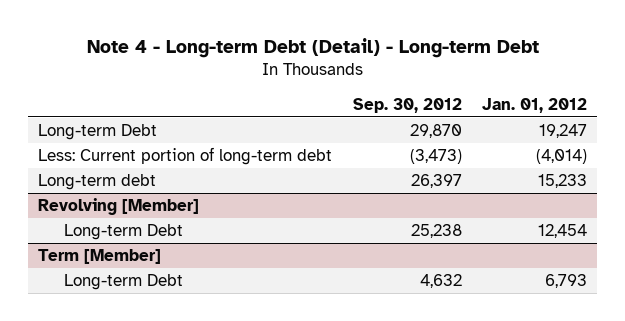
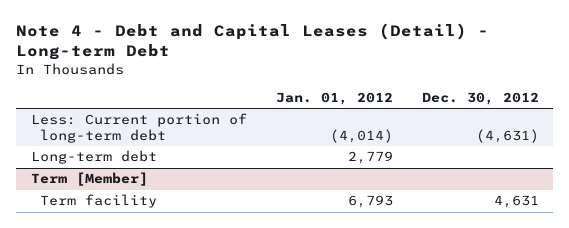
[86,38,539,59] Note 4 - Long-term Debt (Detail) - Long-term Debt -> [16,23,490,61] Note 4 - Debt and Capital Leases (Detail) - Long-term Debt
[352,97,462,113] Sep. 30, 2012 -> none
none -> [421,91,539,105] Dec. 30, 2012
[38,124,158,141] Long-term Debt -> none
[38,198,200,216] Revolving [Member] -> none
[64,224,184,241] Long-term Debt -> none
[537,174,587,189] 15,233 -> [347,151,393,165] 2,779
[64,274,184,291] Long-term Debt -> [40,194,158,209] Term facility

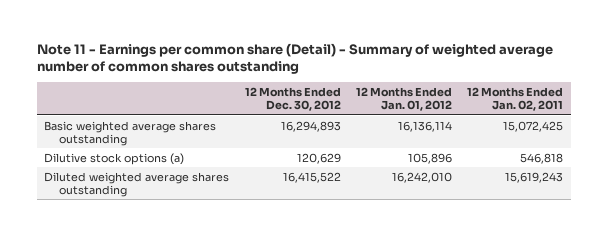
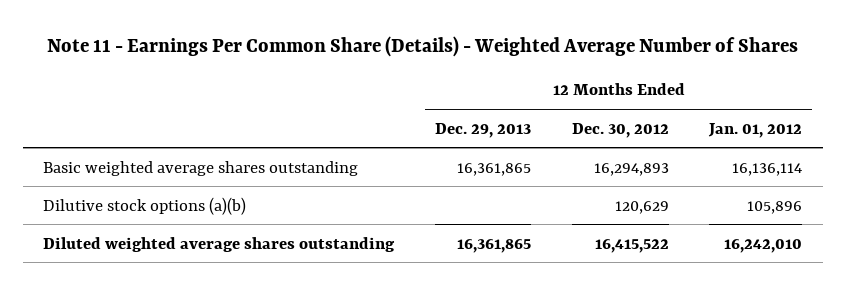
[36,42,553,75] Note 11 - Earnings per common share (Detail) - Summary of weighted average number of common shares outstanding -> [46,35,798,57] Note 11 - Earnings Per Common Share (Details) - Weighted Average Number of Shares
[466,86,563,112] 12 Months Ended Jan. 02, 2011 -> none
none -> [434,122,531,138] Dec. 29, 2013
[44,152,185,165] Dilutive stock options (a) -> [42,196,246,215] Dilutive stock options (a)(b)

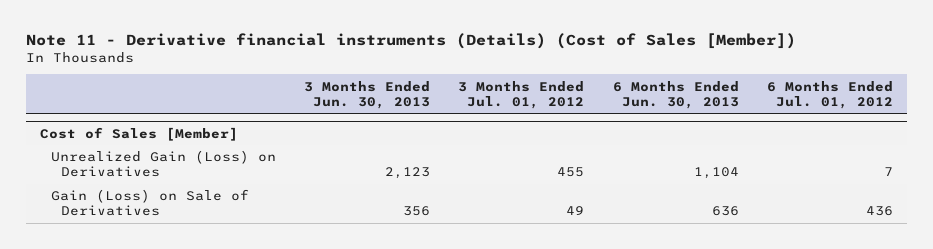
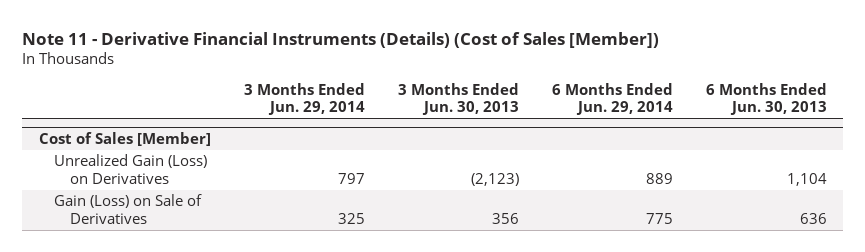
[25,33,796,50] Note 11 - Derivative financial instruments (Details) (Cost of Sales [Member]) -> [22,31,660,48] Note 11 - Derivative Financial Instruments (Details) (Cost of Sales [Member])
[458,80,585,109] 3 Months Ended Jul. 01, 2012 -> none
[766,80,893,109] 6 Months Ended Jul. 01, 2012 -> none
none -> [243,82,365,116] 3 Months Ended Jun. 29, 2014
none -> [551,82,673,116] 6 Months Ended Jun. 29, 2014
[385,167,431,180] 2,123 -> [470,173,519,187] (2,123)

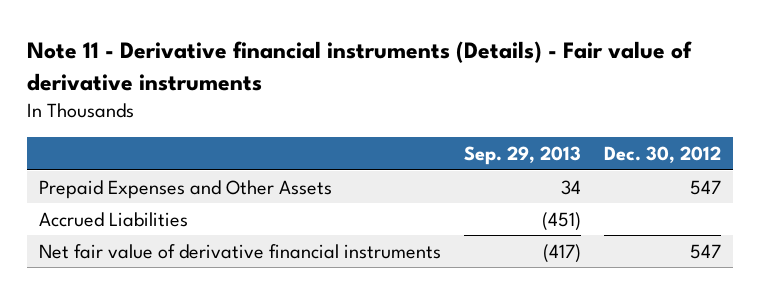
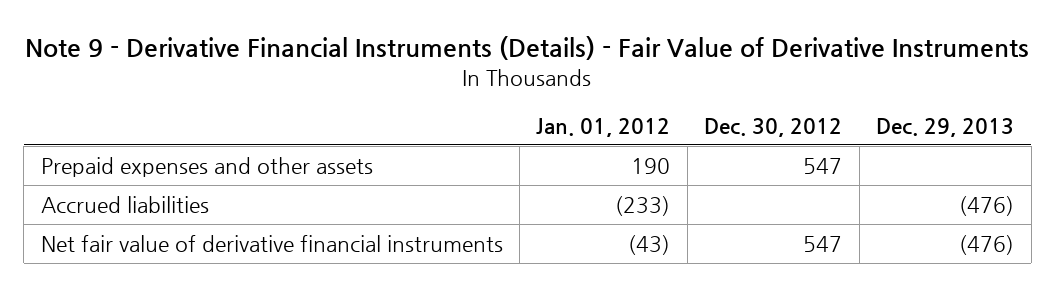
[27,41,693,91] Note 11 - Derivative financial instruments (Details) - Fair value of derivative instruments -> [25,36,1030,61] Note 9 - Derivative Financial Instruments (Details) - Fair Value of Derivative Instruments
[464,146,582,166] Sep. 29, 2013 -> none
none -> [536,117,671,137] Jan. 01, 2012
none -> [876,117,1015,137] Dec. 29, 2013
[38,179,332,199] Prepaid Expenses and Other Assets -> [40,156,373,177] Prepaid expenses and other assets
[38,211,188,227] Accrued Liabilities -> [40,195,209,213] Accrued liabilities

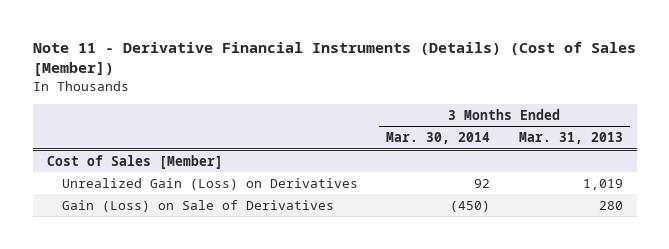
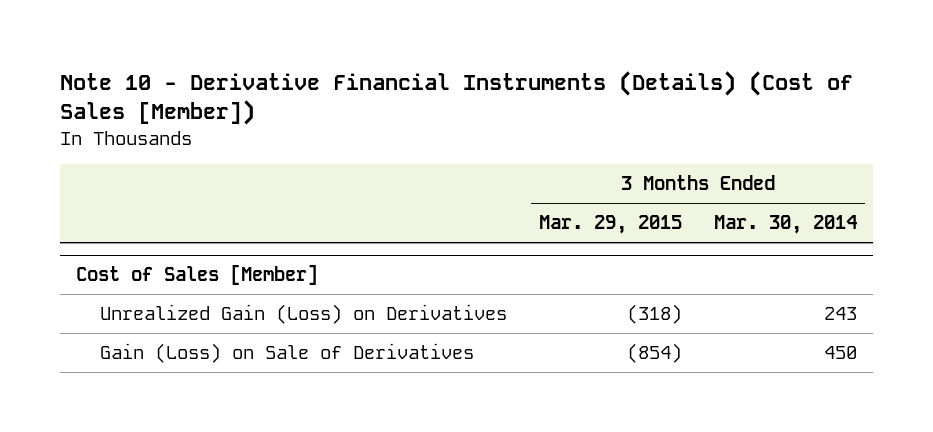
[32,41,636,77] Note 11 - Derivative Financial Instruments (Details) (Cost of Sales [Member]) -> [60,70,854,126] Note 10 - Derivative Financial Instruments (Details) (Cost of Sales [Member])
[518,132,623,145] Mar. 31, 2013 -> none
none -> [539,215,683,235] Mar. 29, 2015
[474,178,491,188] 92 -> [824,307,858,321] 243
[450,200,491,212] (450) -> [824,346,858,360] 450

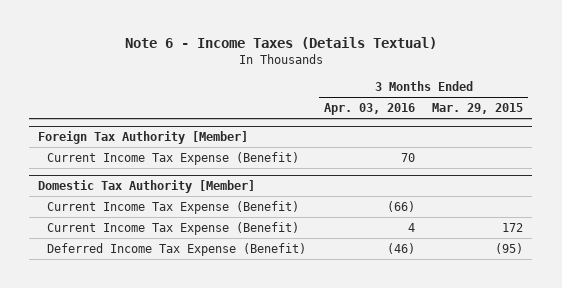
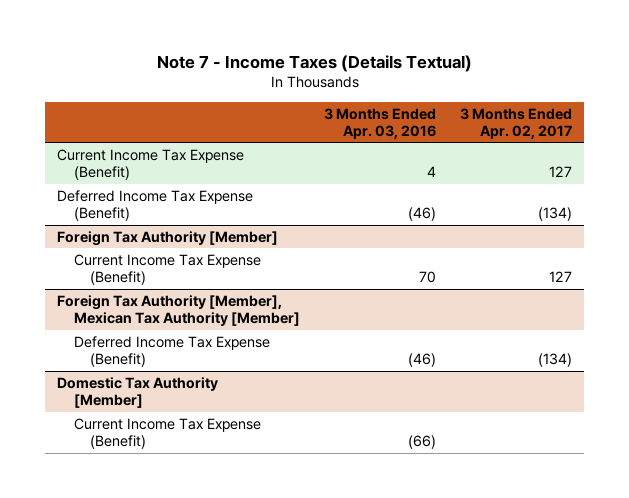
[124,37,437,50] Note 6 - Income Taxes (Details Textual) -> [156,54,472,72] Note 7 - Income Taxes (Details Textual)
[432,102,524,114] Mar. 29, 2015 -> none
none -> [460,107,573,140] 3 Months Ended Apr. 02, 2017
none -> [56,148,244,181] Current Income Tax Expense (Benefit)
none -> [56,189,253,222] Deferred Income Tax Expense (Benefit)
none -> [56,294,300,327] Foreign Tax Authority [Member], Mexican Tax Authority [Member]
none -> [73,335,270,368] Deferred Income Tax Expense (Benefit)
[47,221,300,235] Current Income Tax Expense (Benefit) -> none
[47,242,307,256] Deferred Income Tax Expense (Benefit) -> none

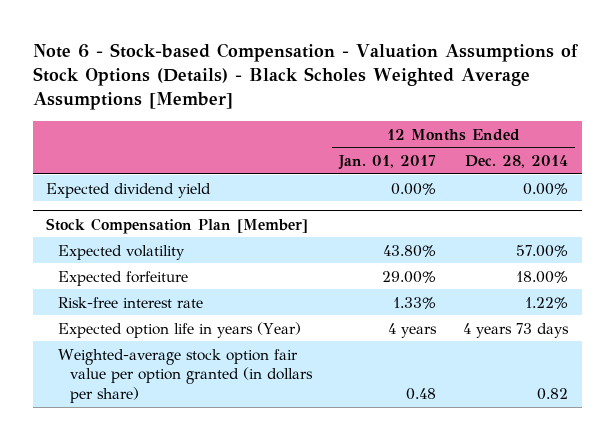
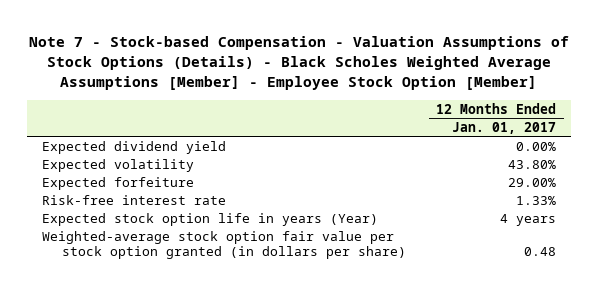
[32,42,579,111] Note 6 - Stock-based Compensation - Valuation Assumptions of Stock Options (Details) - Black Scholes Weighted Average Assumptions [Member] -> [29,36,570,90] Note 7 - Stock-based Compensation - Valuation Assumptions of Stock Options (Details) - Black Scholes Weighted Average Assumptions [Member] - Employee Stock Option [Member]
[465,154,569,168] Dec. 28, 2014 -> none
[46,217,309,234] Stock Compensation Plan [Member] -> none
[58,321,302,338] Expected option life in years (Year) -> [42,212,379,226] Expected stock option life in years (Year)
[58,348,314,404] Weighted-average stock option fair value per option granted (in dollars per share) -> [42,230,407,259] Weighted-average stock option fair value per stock option granted (in dollars per share)

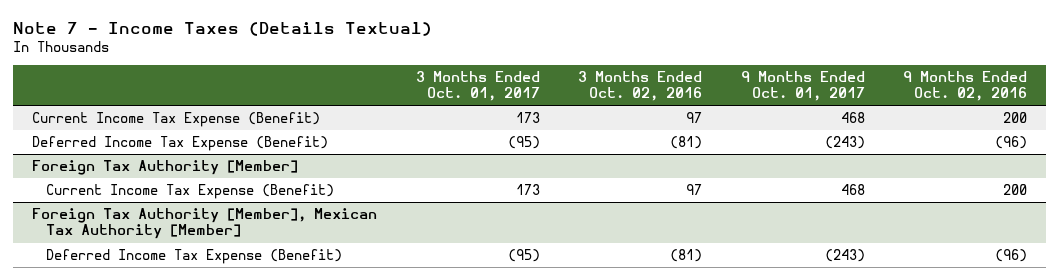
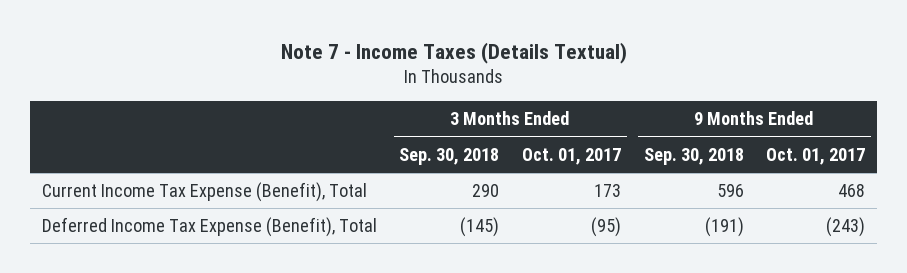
[578,71,703,102] 3 Months Ended Oct. 02, 2016 -> none
[903,71,1028,102] 9 Months Ended Oct. 02, 2016 -> none
none -> [399,147,500,165] Sep. 30, 2018
none -> [643,147,744,165] Sep. 30, 2018
[32,160,299,176] Foreign Tax Authority [Member] -> none
[45,184,334,200] Current Income Tax Expense (Benefit) -> none
[32,208,378,240] Foreign Tax Authority [Member], Mexican Tax Authority [Member] -> none
[45,249,342,265] Deferred Income Tax Expense (Benefit) -> none
[32,112,321,128] Current Income Tax Expense (Benefit) -> [41,182,367,203] Current Income Tax Expense (Benefit), Total
[32,136,329,152] Deferred Income Tax Expense (Benefit) -> [41,217,377,238] Deferred Income Tax Expense (Benefit), Total

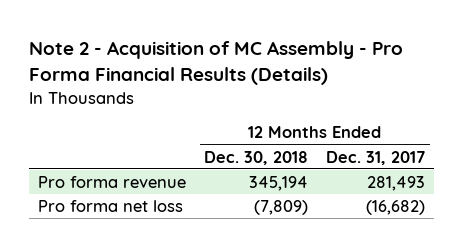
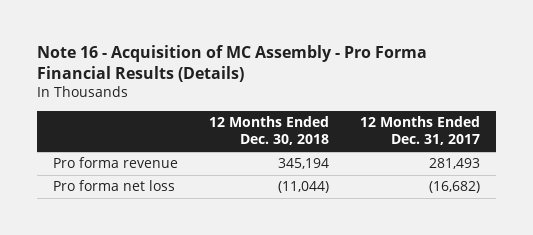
[29,41,404,86] Note 2 - Acquisition of MC Assembly - Pro Forma Financial Results (Details) -> [37,45,428,83] Note 16 - Acquisition of MC Assembly - Pro Forma Financial Results (Details)
[254,200,309,216] (7,809) -> [278,181,330,194] (11,044)

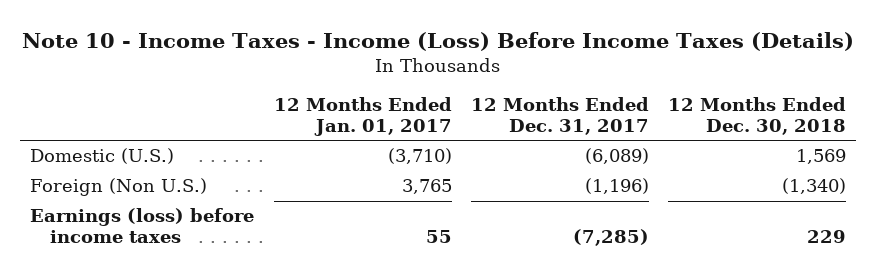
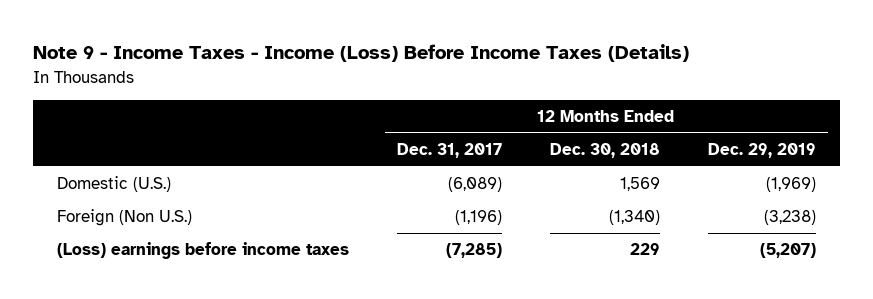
[22,31,855,51] Note 10 - Income Taxes - Income (Loss) Before Income Taxes (Details) -> [32,44,689,63] Note 9 - Income Taxes - Income (Loss) Before Income Taxes (Details)
[273,97,452,137] 12 Months Ended Jan. 01, 2017 -> none
none -> [707,142,816,158] Dec. 29, 2019
[30,208,255,244] Earnings (loss) before income taxes -> [56,242,349,260] (Loss) earnings before income taxes

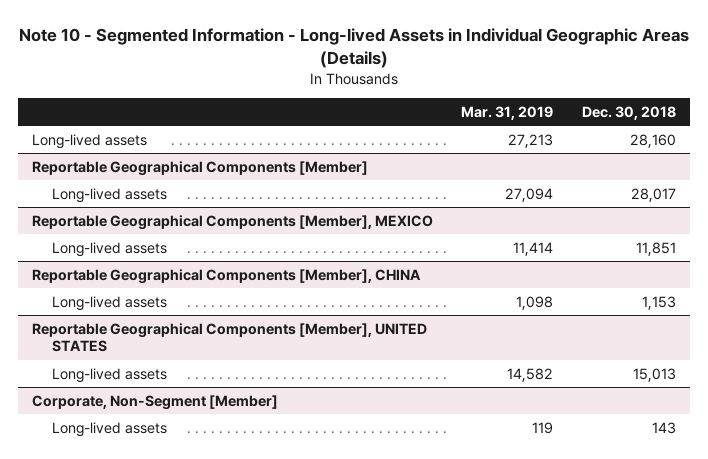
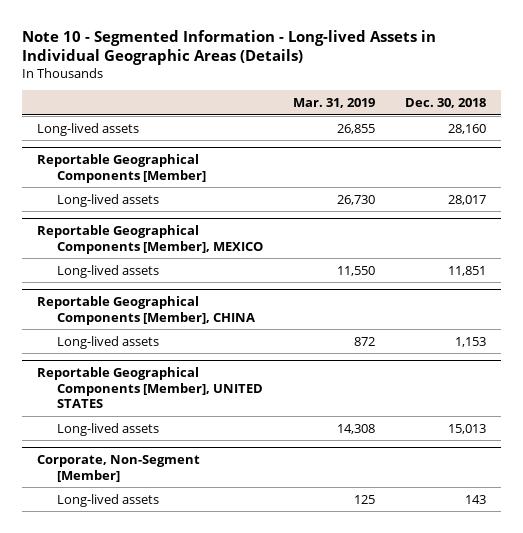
[508,133,554,148] 27,213 -> [336,123,375,134] 26,855
[505,187,554,202] 27,094 -> [336,194,375,205] 26,730
[513,241,554,256] 11,414 -> [336,265,375,276] 11,550
[516,295,554,310] 1,098 -> [353,336,375,346] 872
[507,367,554,382] 14,582 -> [336,423,375,434] 14,308
[532,421,554,434] 119 -> [353,494,375,504] 125

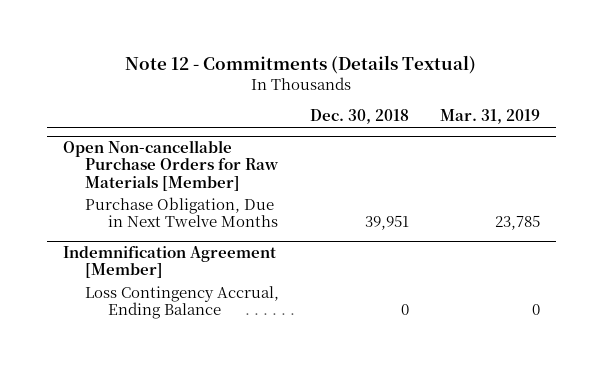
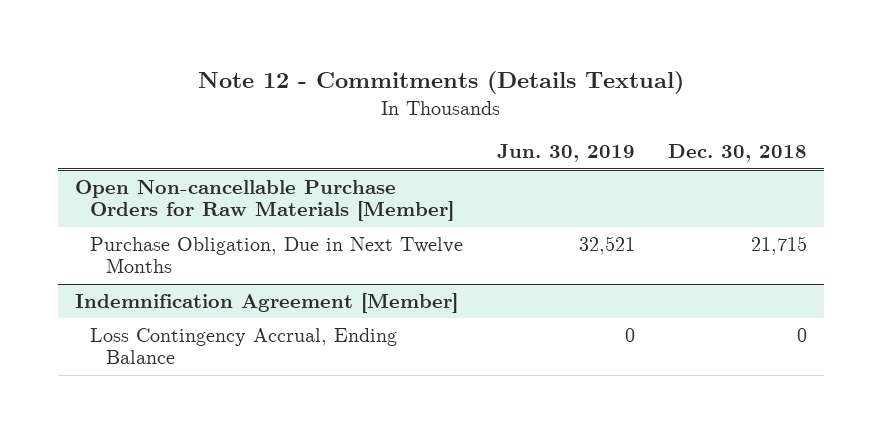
[440,109,541,125] Mar. 31, 2019 -> none
none -> [496,144,635,163] Jun. 30, 2019
[365,214,410,230] 39,951 -> [751,235,808,255] 21,715

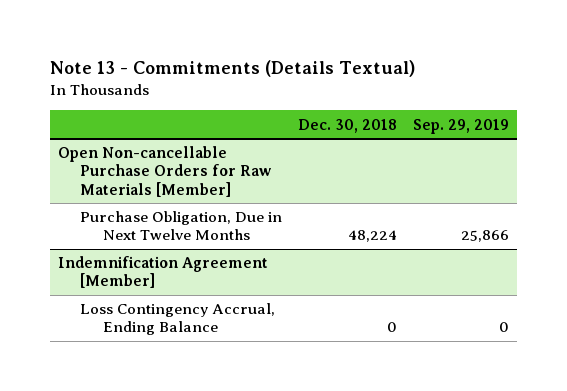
[198,71,685,95] Note 12 - Commitments (Details Textual) -> [49,59,415,77] Note 13 - Commitments (Details Textual)
[496,144,635,163] Jun. 30, 2019 -> none
none -> [412,118,509,134] Sep. 29, 2019
[751,235,808,255] 21,715 -> [347,230,397,243] 48,224

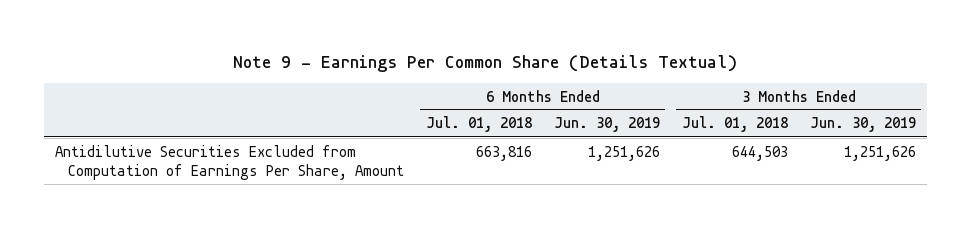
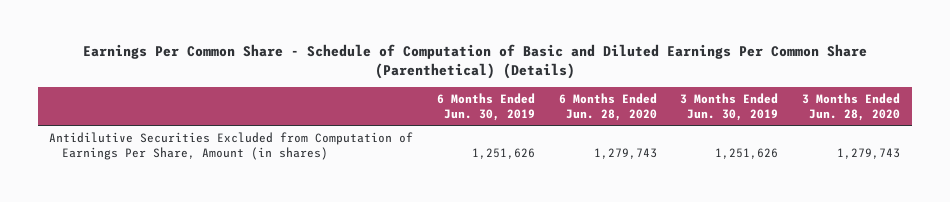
[233,54,738,72] Note 9 - Earnings Per Common Share (Details Textual) -> [82,44,867,79] Earnings Per Common Share - Schedule of Computation of Basic and Diluted Earnings Per Common Share (Parenthetical) (Details)
[425,116,532,133] Jul. 01, 2018 -> none
[681,116,788,133] Jul. 01, 2018 -> none
none -> [558,92,657,121] 6 Months Ended Jun. 28, 2020
none -> [802,92,901,121] 3 Months Ended Jun. 28, 2020
[55,144,404,180] Antidilutive Securities Excluded from Computation of Earnings Per Share, Amount -> [49,131,414,161] Antidilutive Securities Excluded from Computation of Earnings Per Share, Amount (in shares)

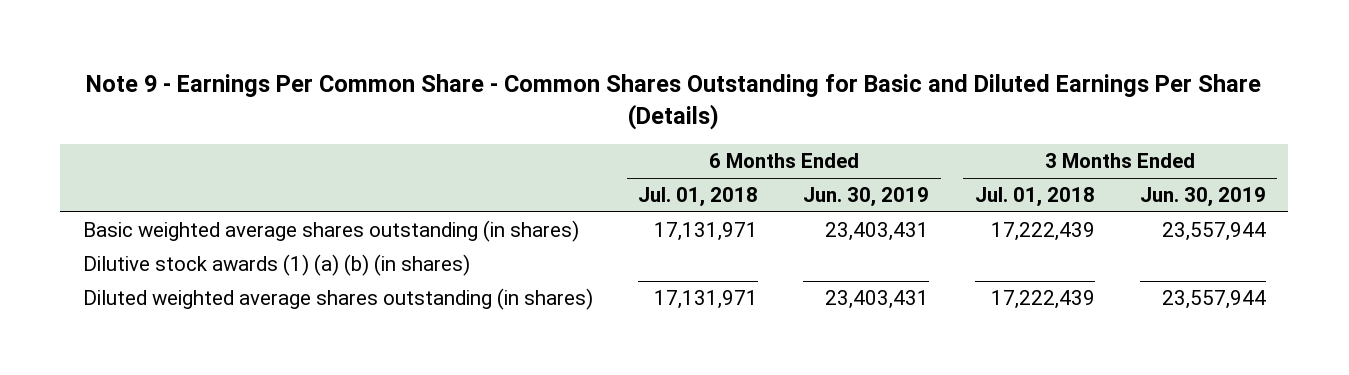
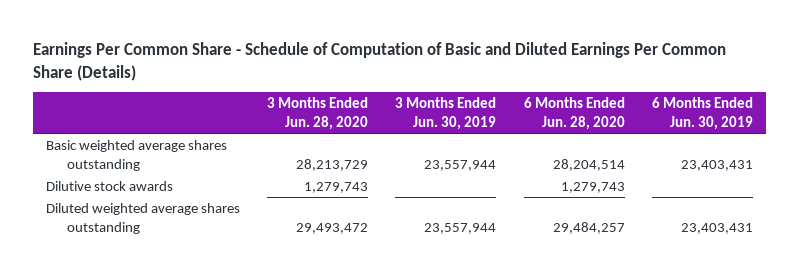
[86,74,1262,130] Note 9 - Earnings Per Common Share - Common Shares Outstanding for Basic and Diluted Earnings Per Share (Details) -> [32,42,726,81] Earnings Per Common Share - Schedule of Computation of Basic and Diluted Earnings Per Common Share (Details)
[638,187,759,208] Jul. 01, 2018 -> none
[974,187,1095,208] Jul. 01, 2018 -> none
none -> [267,97,369,130] 3 Months Ended Jun. 28, 2020
none -> [523,97,625,130] 6 Months Ended Jun. 28, 2020
[82,220,579,243] Basic weighted average shares outstanding (in shares) -> [46,139,228,171] Basic weighted average shares outstanding
[82,254,470,277] Dilutive stock awards (1) (a) (b) (in shares) -> [46,180,174,191] Dilutive stock awards
[82,288,593,311] Diluted weighted average shares outstanding (in shares) -> [46,202,241,234] Diluted weighted average shares outstanding

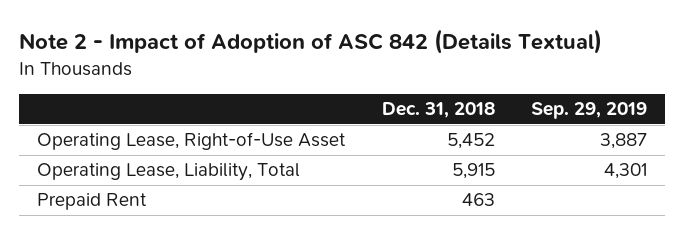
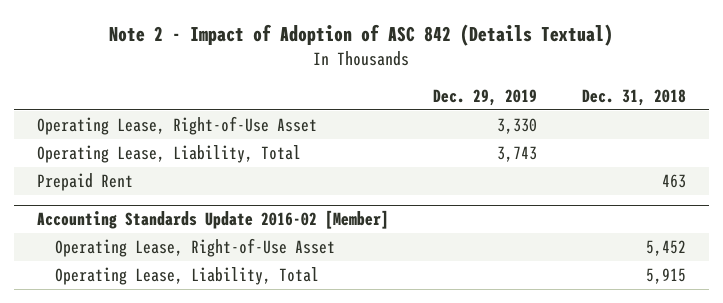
[531,102,648,120] Sep. 29, 2019 -> none
none -> [433,89,538,107] Dec. 29, 2019
none -> [36,115,317,135] Operating Lease, Right-of-Use Asset
none -> [36,144,301,163] Operating Lease, Liability, Total
[37,193,148,211] Prepaid Rent -> [36,172,133,191] Prepaid Rent
none -> [36,210,389,230] Accounting Standards Update 2016-02 [Member]

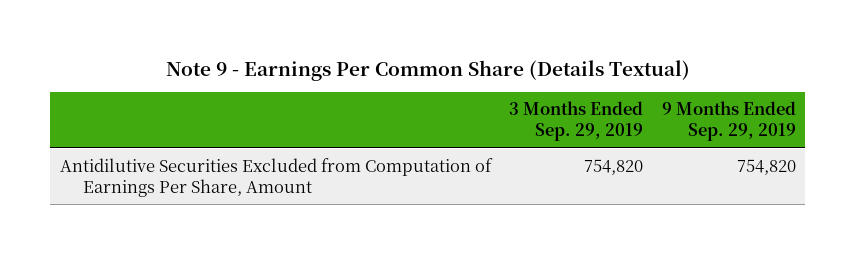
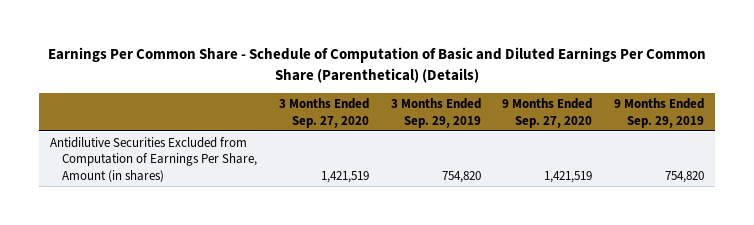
[165,59,690,81] Note 9 - Earnings Per Common Share (Details Textual) -> [47,47,706,84] Earnings Per Common Share - Schedule of Computation of Basic and Diluted Earnings Per Common Share (Parenthetical) (Details)
none -> [279,98,370,128] 3 Months Ended Sep. 27, 2020
none -> [502,98,593,128] 9 Months Ended Sep. 27, 2020
[59,158,493,198] Antidilutive Securities Excluded from Computation of Earnings Per Share, Amount -> [49,136,258,183] Antidilutive Securities Excluded from Computation of Earnings Per Share, Amount (in shares)

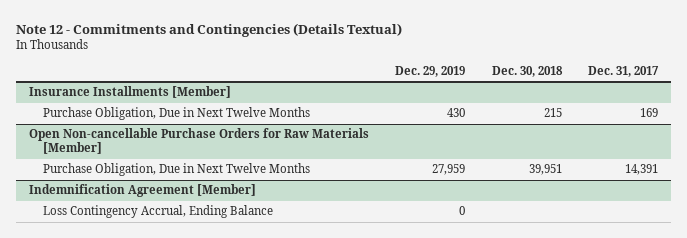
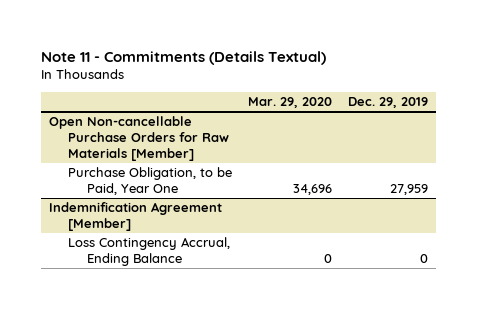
[16,22,403,37] Note 12 - Commitments and Contingencies (Details Textual) -> [41,50,327,65] Note 11 - Commitments (Details Textual)
[491,65,563,77] Dec. 30, 2018 -> none
[587,65,659,77] Dec. 31, 2017 -> none
none -> [248,97,333,109] Mar. 29, 2020
[29,86,232,99] Insurance Installments [Member] -> none
[42,107,310,121] Purchase Obligation, Due in Next Twelve Months -> none
[42,163,310,177] Purchase Obligation, Due in Next Twelve Months -> [68,167,233,196] Purchase Obligation, to be Paid, Year One

